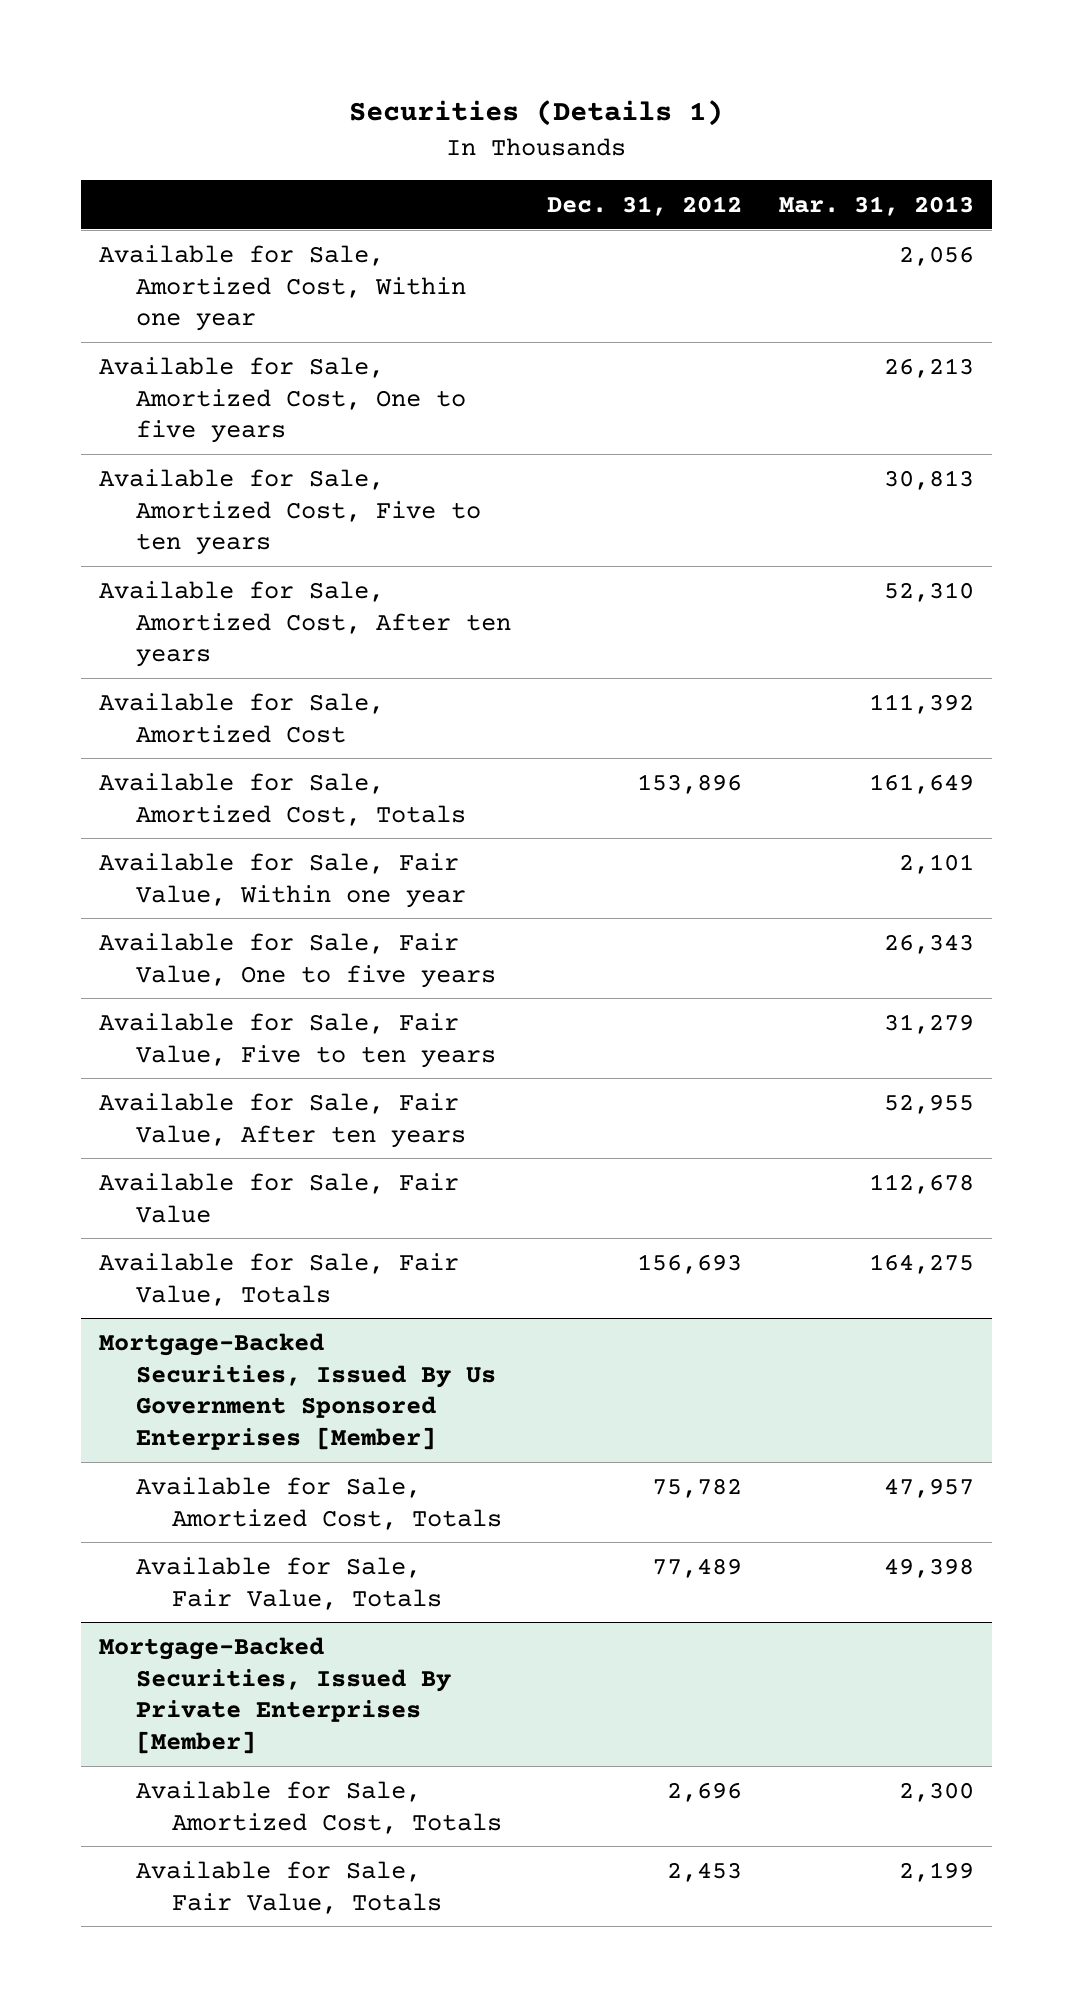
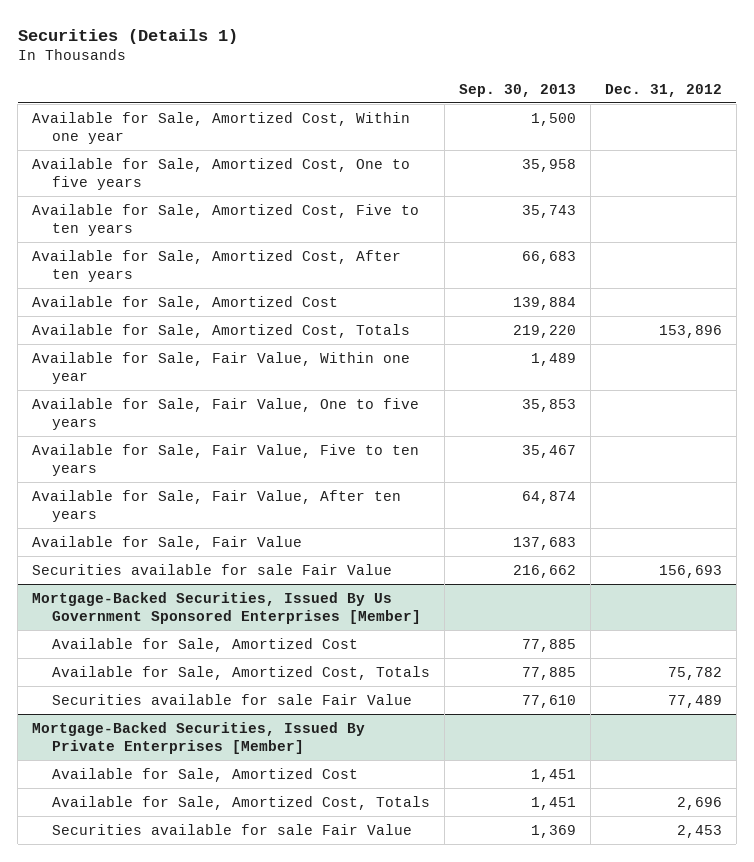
[778,195,974,216] Mar. 31, 2013 -> none
none -> [459,83,577,97] Sep. 30, 2013
[99,1252,460,1306] Available for Sale, Fair Value, Totals -> [32,563,393,575] Securities available for sale Fair Value
none -> [52,637,359,652] Available for Sale, Amortized Cost
[135,1556,443,1610] Available for Sale, Fair Value, Totals -> [52,693,413,705] Securities available for sale Fair Value
none -> [52,767,359,782] Available for Sale, Amortized Cost
[135,1860,443,1914] Available for Sale, Fair Value, Totals -> [52,823,413,835] Securities available for sale Fair Value

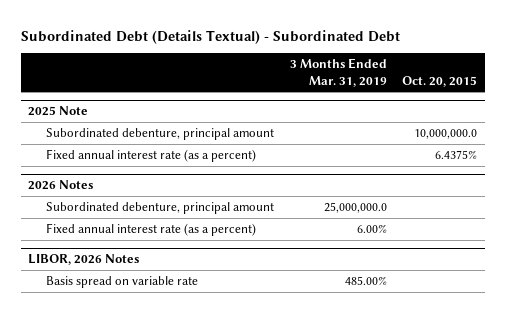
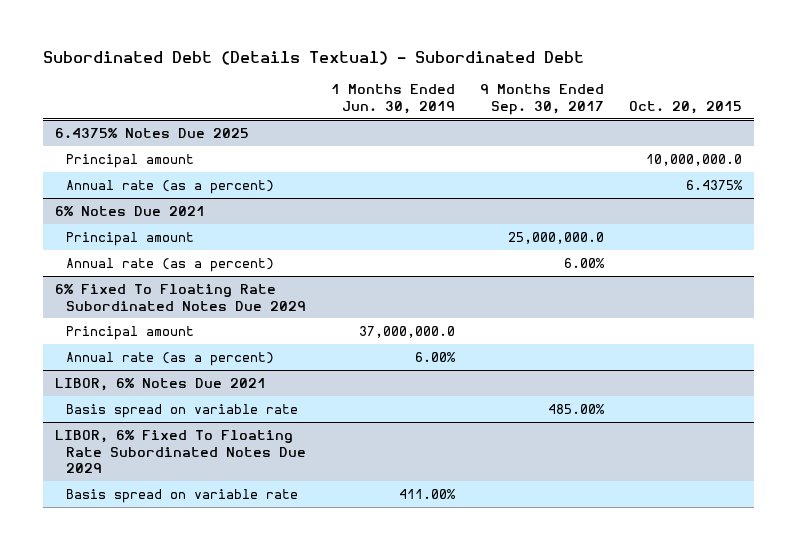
[289,58,387,87] 3 Months Ended Mar. 31, 2019 -> none
none -> [330,84,455,114] 1 Months Ended Jun. 30, 2019
none -> [479,84,604,115] 9 Months Ended Sep. 30, 2017
[28,106,89,117] 2025 Note -> none
[46,128,275,141] Subordinated debenture, principal amount -> none
[46,149,257,163] Fixed annual interest rate (as a percent) -> none
[28,180,94,191] 2026 Notes -> none
[46,202,275,215] Subordinated debenture, principal amount -> none
[46,223,257,237] Fixed annual interest rate (as a percent) -> none
[28,254,140,266] LIBOR, 2026 Notes -> none
[46,276,199,289] Basis spread on variable rate -> none
none -> [55,127,250,138] 6.4375% Notes Due 2025
none -> [65,153,194,168] Principal amount
none -> [65,179,274,194] Annual rate (as a percent)
none -> [55,205,206,216] 6% Notes Due 2021
none -> [65,231,194,246] Principal amount
none -> [65,257,274,272] Annual rate (as a percent)
none -> [55,283,306,311] 6% Fixed To Floating Rate Subordinated Notes Due 2029
none -> [65,325,194,340] Principal amount
none -> [65,351,274,366] Annual rate (as a percent)
none -> [55,377,267,391] LIBOR, 6% Notes Due 2021
none -> [65,403,298,418] Basis spread on variable rate
none -> [55,429,306,474] LIBOR, 6% Fixed To Floating Rate Subordinated Notes Due 2029
none -> [65,488,298,503] Basis spread on variable rate

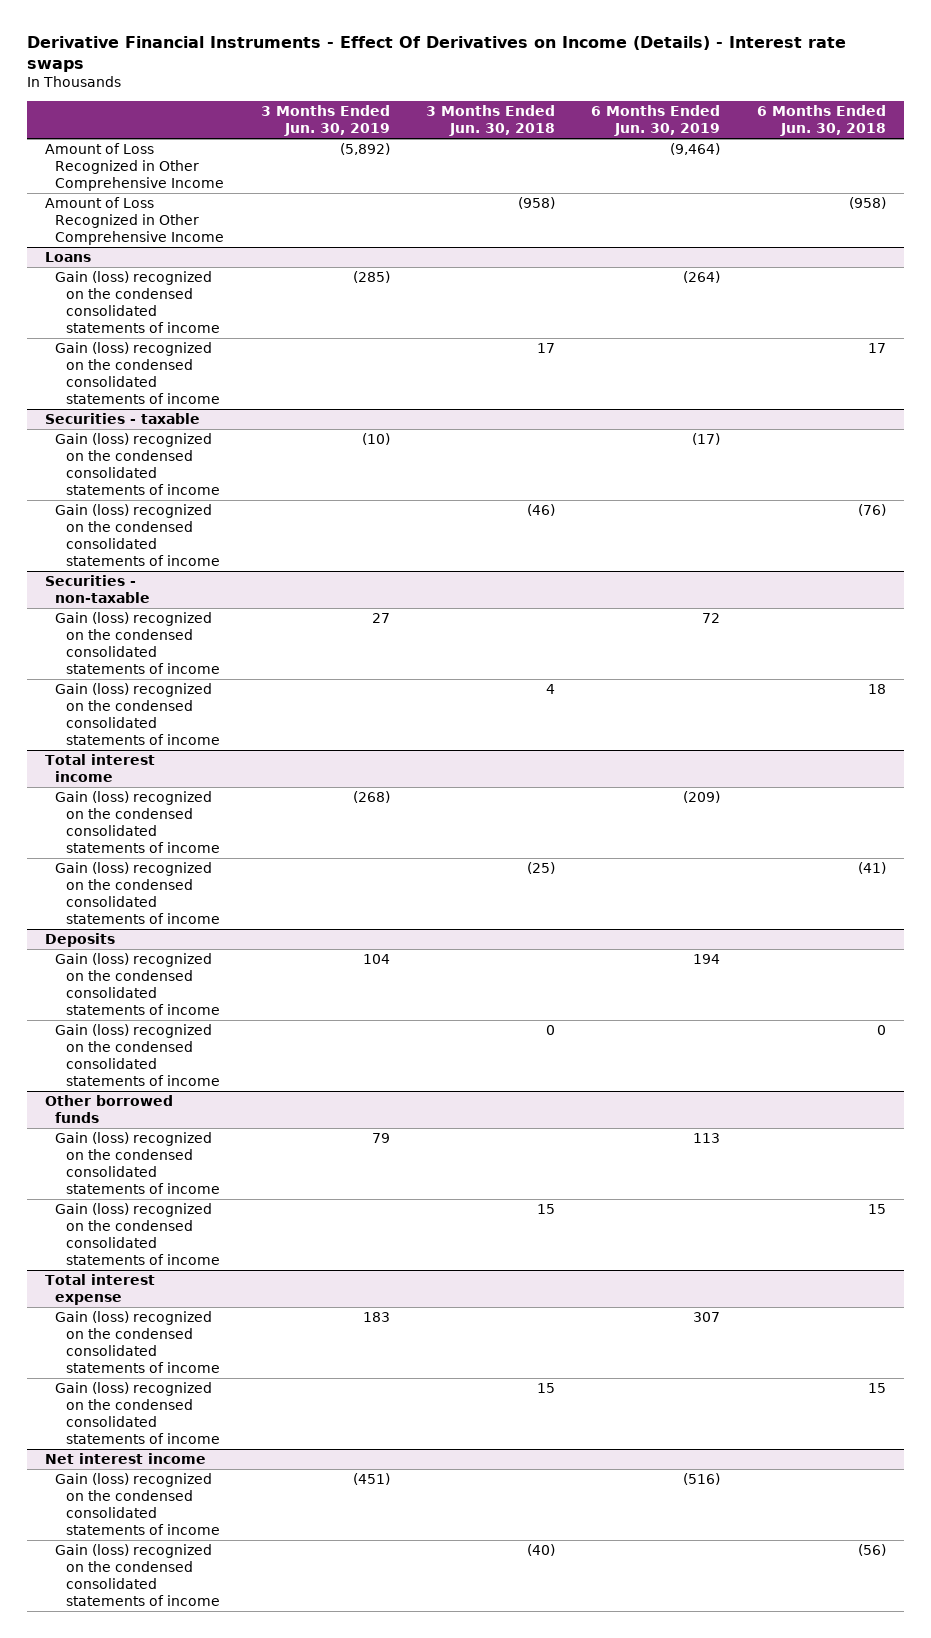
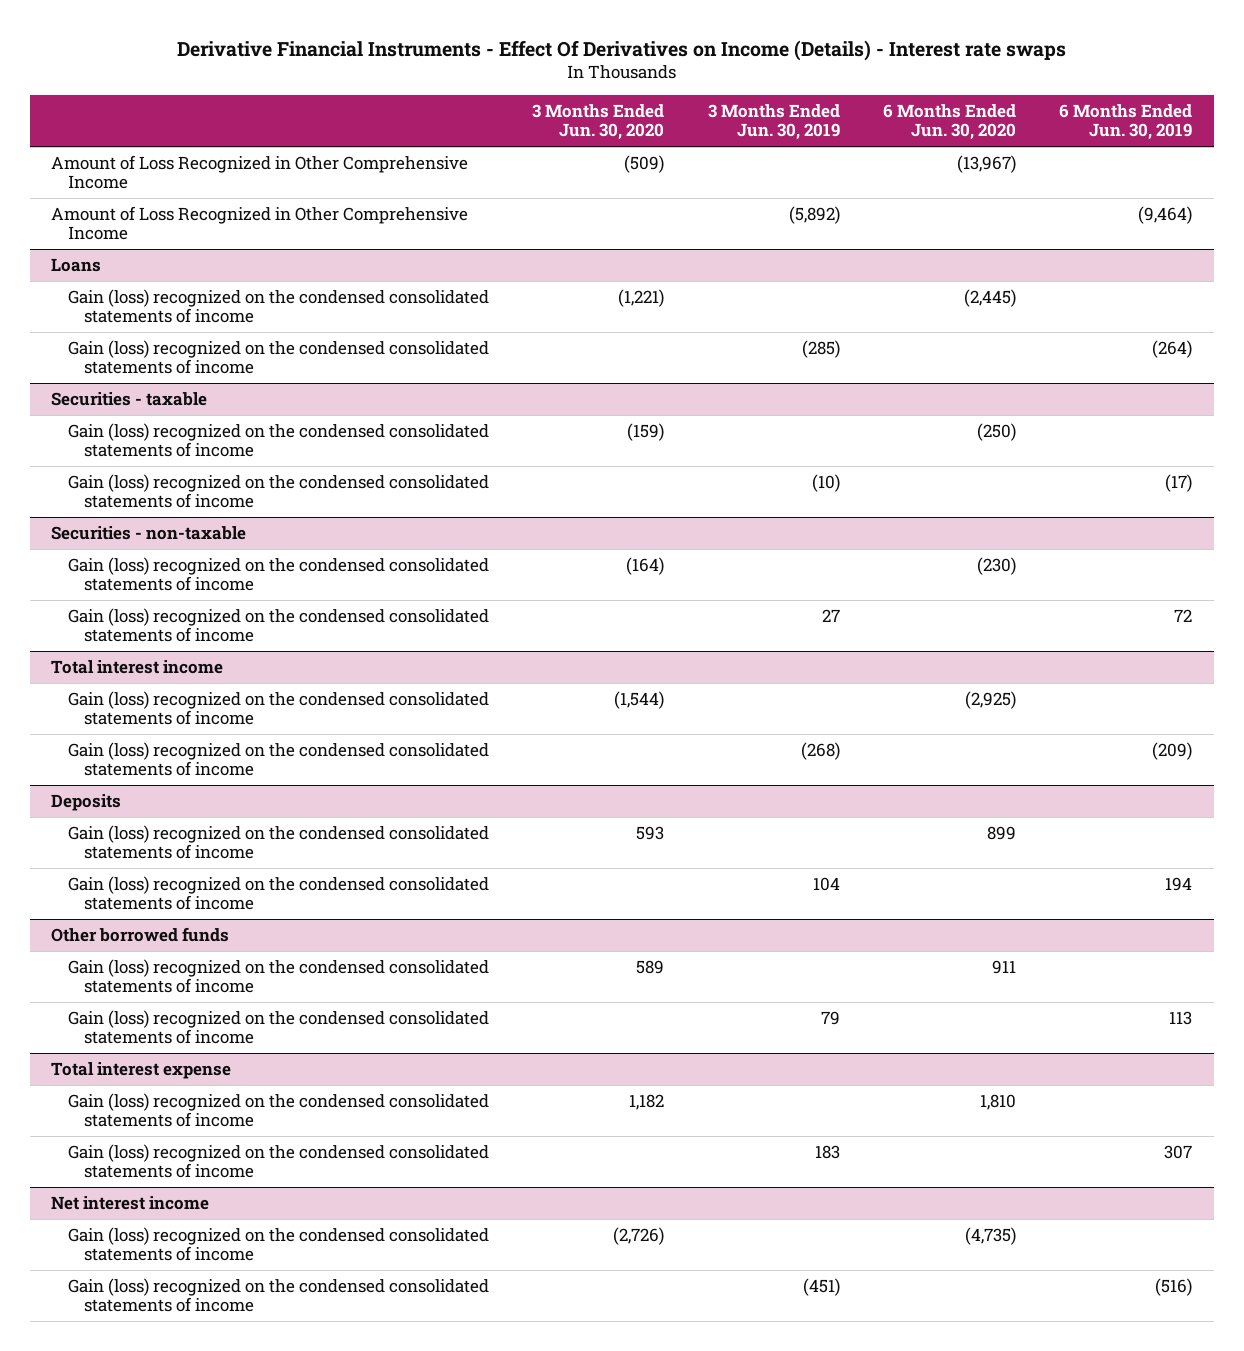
[426,105,556,136] 3 Months Ended Jun. 30, 2018 -> none
[756,105,886,136] 6 Months Ended Jun. 30, 2018 -> none
none -> [532,104,665,141] 3 Months Ended Jun. 30, 2020
none -> [883,104,1017,141] 6 Months Ended Jun. 30, 2020
[44,143,225,192] Amount of Loss Recognized in Other Comprehensive Income -> [51,205,469,241] Amount of Loss Recognized in Other Comprehensive Income
[55,271,220,333] Gain (loss) recognized on the condensed consolidated statements of income -> [67,339,489,375] Gain (loss) recognized on the condensed consolidated statements of income
[55,433,220,495] Gain (loss) recognized on the condensed consolidated statements of income -> [67,473,489,509] Gain (loss) recognized on the condensed consolidated statements of income
[55,612,220,674] Gain (loss) recognized on the condensed consolidated statements of income -> [67,607,489,643] Gain (loss) recognized on the condensed consolidated statements of income
[55,791,220,853] Gain (loss) recognized on the condensed consolidated statements of income -> [67,741,489,777] Gain (loss) recognized on the condensed consolidated statements of income
[55,953,220,1015] Gain (loss) recognized on the condensed consolidated statements of income -> [67,875,489,911] Gain (loss) recognized on the condensed consolidated statements of income
[55,1132,220,1194] Gain (loss) recognized on the condensed consolidated statements of income -> [67,1009,489,1045] Gain (loss) recognized on the condensed consolidated statements of income
[55,1311,220,1373] Gain (loss) recognized on the condensed consolidated statements of income -> [67,1143,489,1179] Gain (loss) recognized on the condensed consolidated statements of income
[55,1473,220,1535] Gain (loss) recognized on the condensed consolidated statements of income -> [67,1277,489,1313] Gain (loss) recognized on the condensed consolidated statements of income

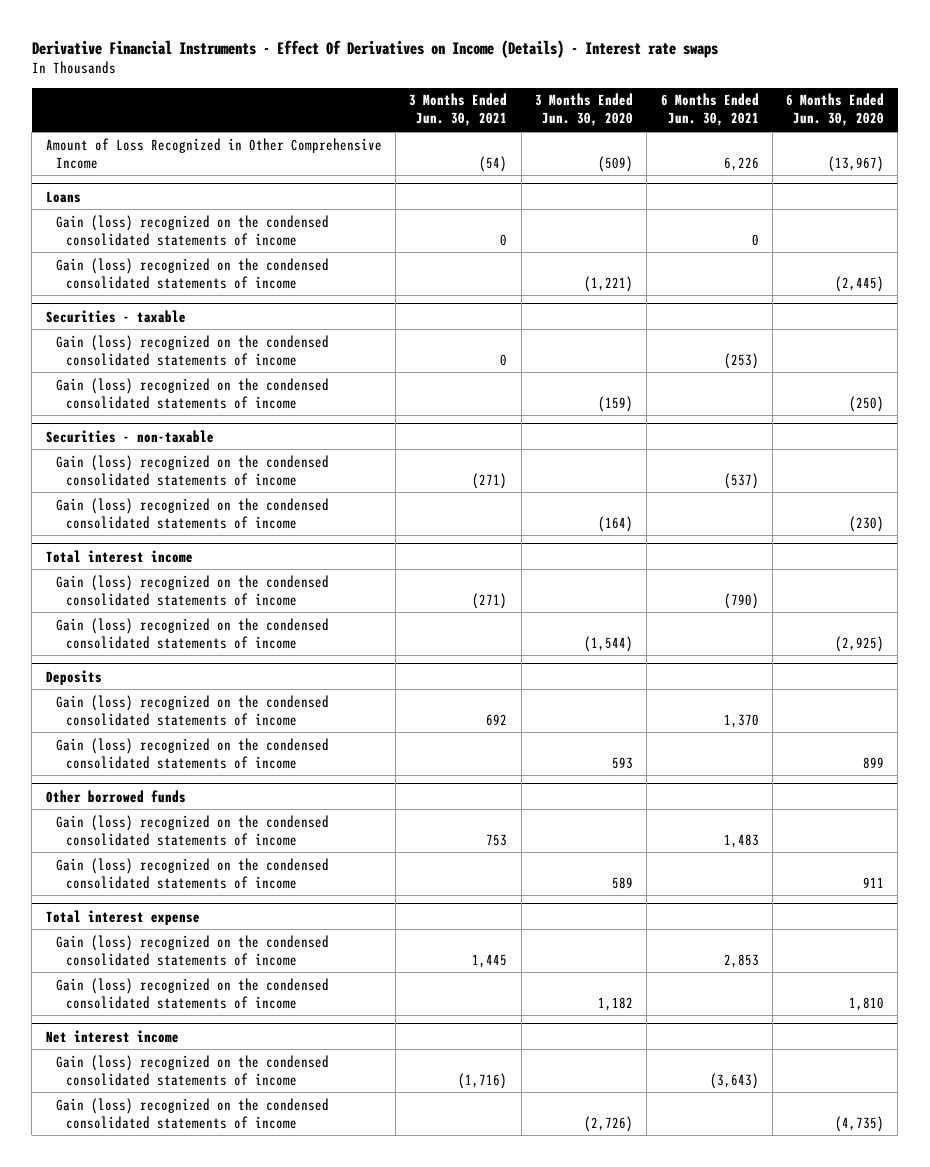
[707,104,840,141] 3 Months Ended Jun. 30, 2019 -> none
[1059,104,1193,141] 6 Months Ended Jun. 30, 2019 -> none
none -> [409,93,508,127] 3 Months Ended Jun. 30, 2021
none -> [660,93,759,127] 6 Months Ended Jun. 30, 2021
[51,205,469,241] Amount of Loss Recognized in Other Comprehensive Income -> none
[67,288,489,324] Gain (loss) recognized on the condensed consolidated statements of income -> [55,257,329,289] Gain (loss) recognized on the condensed consolidated statements of income
[67,422,489,458] Gain (loss) recognized on the condensed consolidated statements of income -> [55,377,329,409] Gain (loss) recognized on the condensed consolidated statements of income
[67,556,489,592] Gain (loss) recognized on the condensed consolidated statements of income -> [55,497,329,529] Gain (loss) recognized on the condensed consolidated statements of income
[67,690,489,726] Gain (loss) recognized on the condensed consolidated statements of income -> [55,617,329,649] Gain (loss) recognized on the condensed consolidated statements of income
[67,824,489,860] Gain (loss) recognized on the condensed consolidated statements of income -> [55,737,329,769] Gain (loss) recognized on the condensed consolidated statements of income
[67,958,489,994] Gain (loss) recognized on the condensed consolidated statements of income -> [55,857,329,889] Gain (loss) recognized on the condensed consolidated statements of income
[67,1092,489,1128] Gain (loss) recognized on the condensed consolidated statements of income -> [55,977,329,1009] Gain (loss) recognized on the condensed consolidated statements of income
[67,1226,489,1262] Gain (loss) recognized on the condensed consolidated statements of income -> [55,1097,329,1129] Gain (loss) recognized on the condensed consolidated statements of income

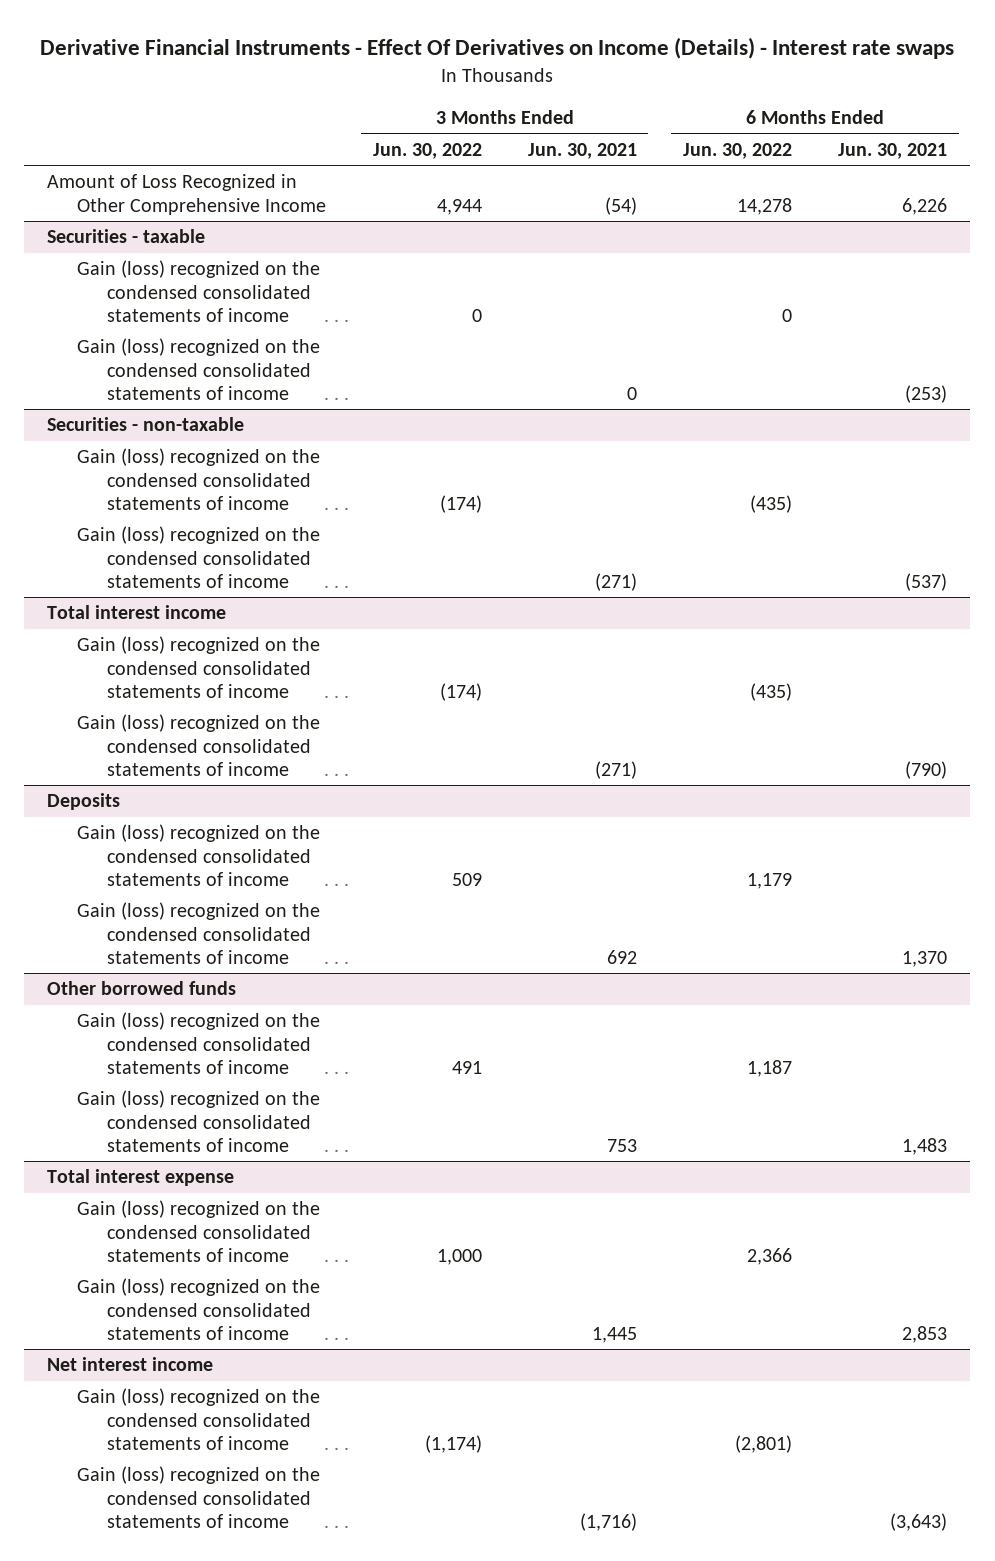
[534,93,633,127] 3 Months Ended Jun. 30, 2020 -> none
[786,93,885,127] 6 Months Ended Jun. 30, 2020 -> none
none -> [372,142,482,159] Jun. 30, 2022
none -> [683,142,793,159] Jun. 30, 2022
[45,190,81,203] Loans -> none
[55,214,329,246] Gain (loss) recognized on the condensed consolidated statements of income -> none
[55,257,329,289] Gain (loss) recognized on the condensed consolidated statements of income -> none
[55,334,329,366] Gain (loss) recognized on the condensed consolidated statements of income -> [77,338,321,400] Gain (loss) recognized on the condensed consolidated statements of income
[55,454,329,486] Gain (loss) recognized on the condensed consolidated statements of income -> [77,526,321,588] Gain (loss) recognized on the condensed consolidated statements of income
[55,574,329,606] Gain (loss) recognized on the condensed consolidated statements of income -> [77,714,321,776] Gain (loss) recognized on the condensed consolidated statements of income
[55,694,329,726] Gain (loss) recognized on the condensed consolidated statements of income -> [77,902,321,964] Gain (loss) recognized on the condensed consolidated statements of income
[55,814,329,846] Gain (loss) recognized on the condensed consolidated statements of income -> [77,1090,321,1152] Gain (loss) recognized on the condensed consolidated statements of income
[55,934,329,966] Gain (loss) recognized on the condensed consolidated statements of income -> [77,1278,321,1340] Gain (loss) recognized on the condensed consolidated statements of income
[55,1054,329,1086] Gain (loss) recognized on the condensed consolidated statements of income -> [77,1466,321,1528] Gain (loss) recognized on the condensed consolidated statements of income

